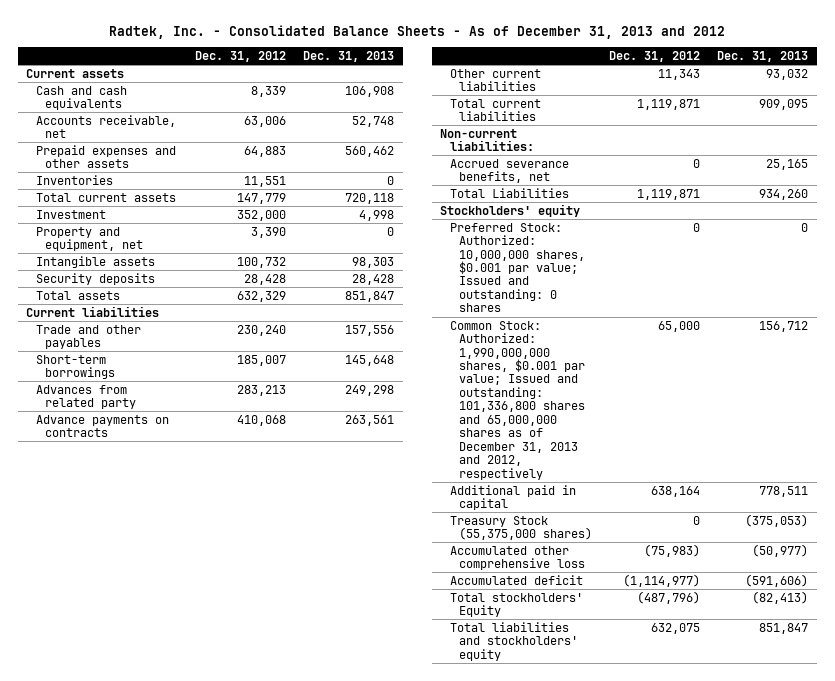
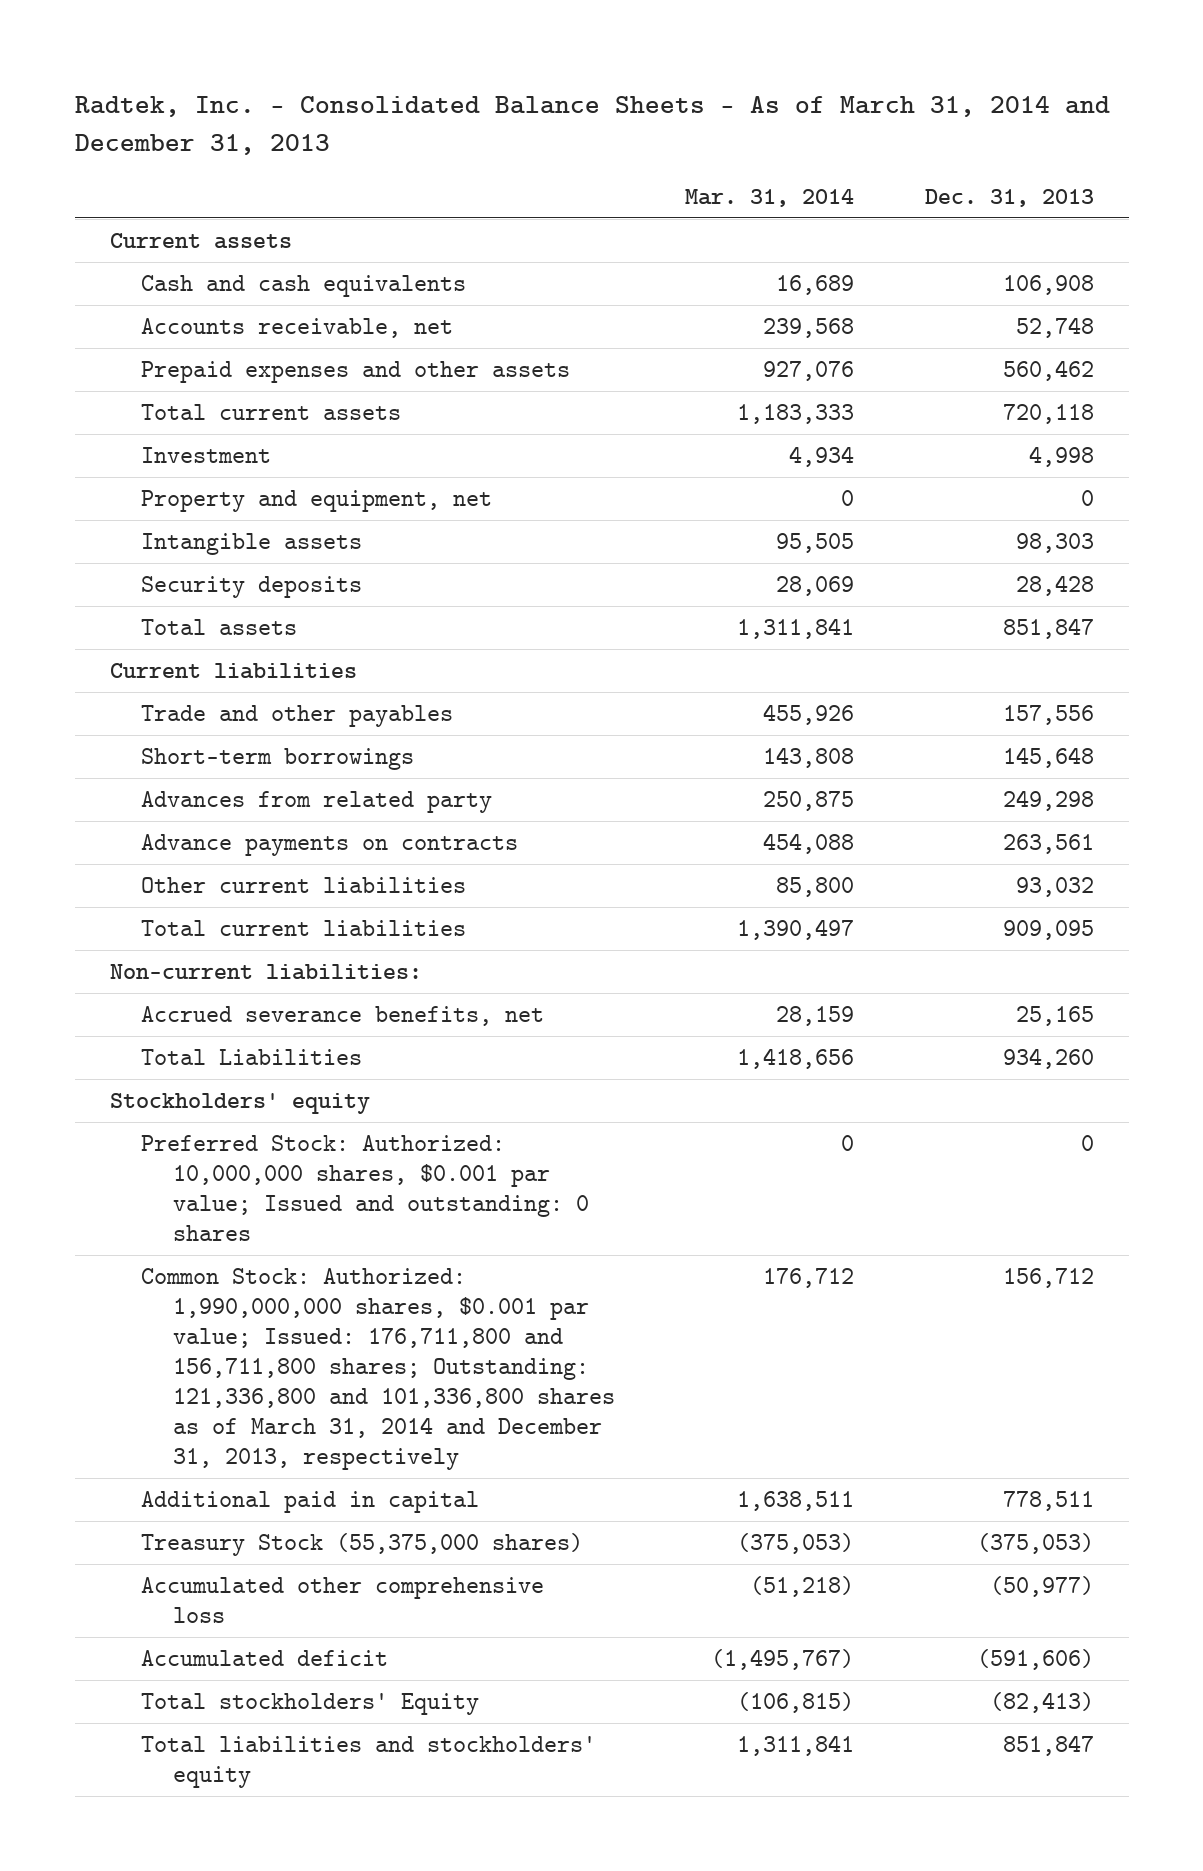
[109,24,726,39] Radtek, Inc. - Consolidated Balance Sheets - As of December 31, 2013 and 2012 -> [74,95,1110,155] Radtek, Inc. - Consolidated Balance Sheets - As of March 31, 2014 and December 31, 2013
[195,50,287,62] Dec. 31, 2012 -> none
none -> [685,188,855,207] Mar. 31, 2014
[35,174,113,185] Inventories -> none
[449,320,585,480] Common Stock: Authorized: 1,990,000,000 shares, $0.001 par value; Issued and outstanding: 101,336,800 shares and 65,000,000 shares as of December 31, 2013 and 2012, respectively -> [141,1267,615,1471] Common Stock: Authorized: 1,990,000,000 shares, $0.001 par value; Issued: 176,711,800 and 156,711,800 shares; Outstanding: 121,336,800 and 101,336,800 shares as of March 31, 2014 and December 31, 2013, respectively

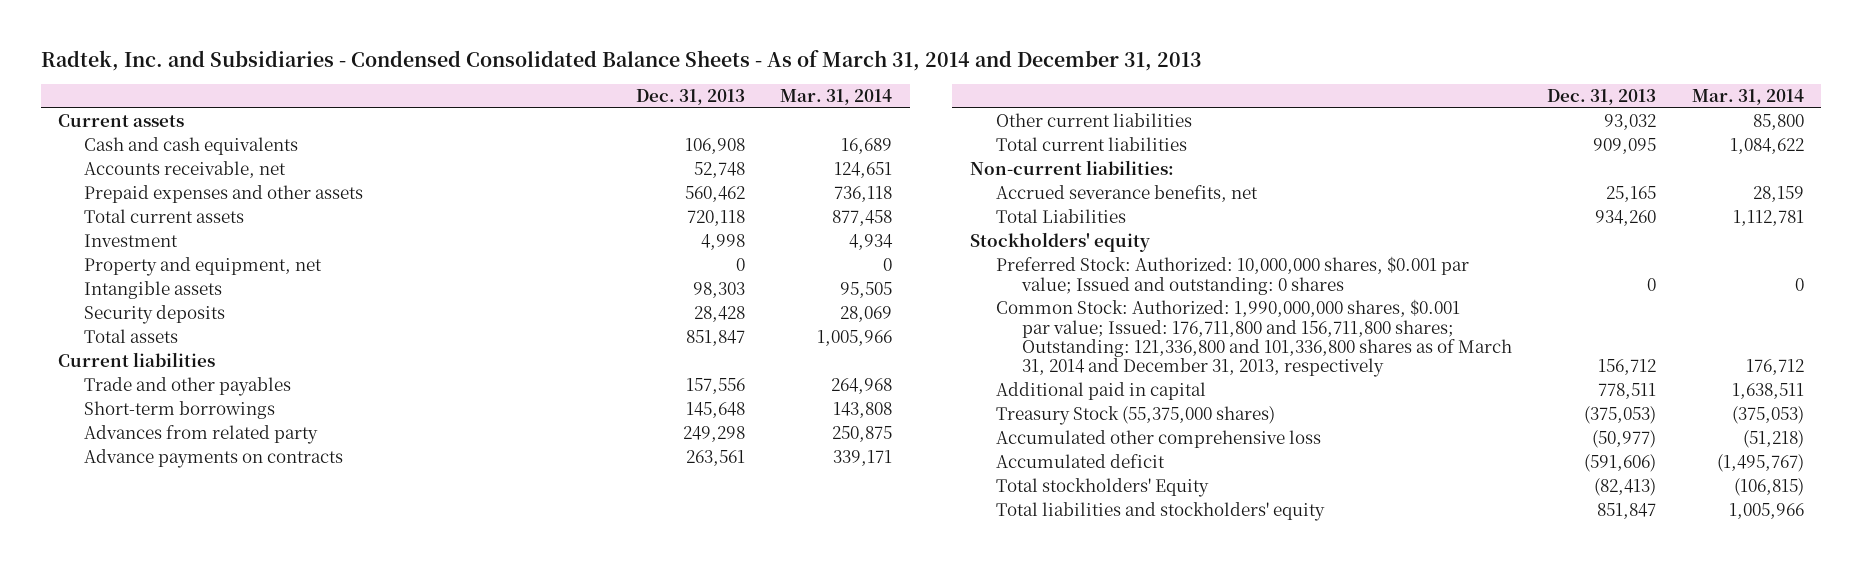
[74,95,1110,155] Radtek, Inc. - Consolidated Balance Sheets - As of March 31, 2014 and December 31, 2013 -> [40,49,1202,71] Radtek, Inc. and Subsidiaries - Condensed Consolidated Balance Sheets - As of March 31, 2014 and December 31, 2013
[763,317,855,338] 239,568 -> [834,162,893,179] 124,651
[763,360,855,381] 927,076 -> [834,186,893,203] 736,118
[737,403,855,424] 1,183,333 -> [832,210,893,227] 877,458
[737,617,855,639] 1,311,841 -> [817,330,893,347] 1,005,966
[763,703,855,725] 455,926 -> [831,378,893,395] 264,968
[763,832,855,854] 454,088 -> [833,450,893,467] 339,171
[737,918,855,940] 1,390,497 -> [1729,138,1804,155] 1,084,622
[737,1047,855,1069] 1,418,656 -> [1732,210,1804,227] 1,112,781
[737,1734,855,1756] 1,311,841 -> [1728,503,1804,520] 1,005,966

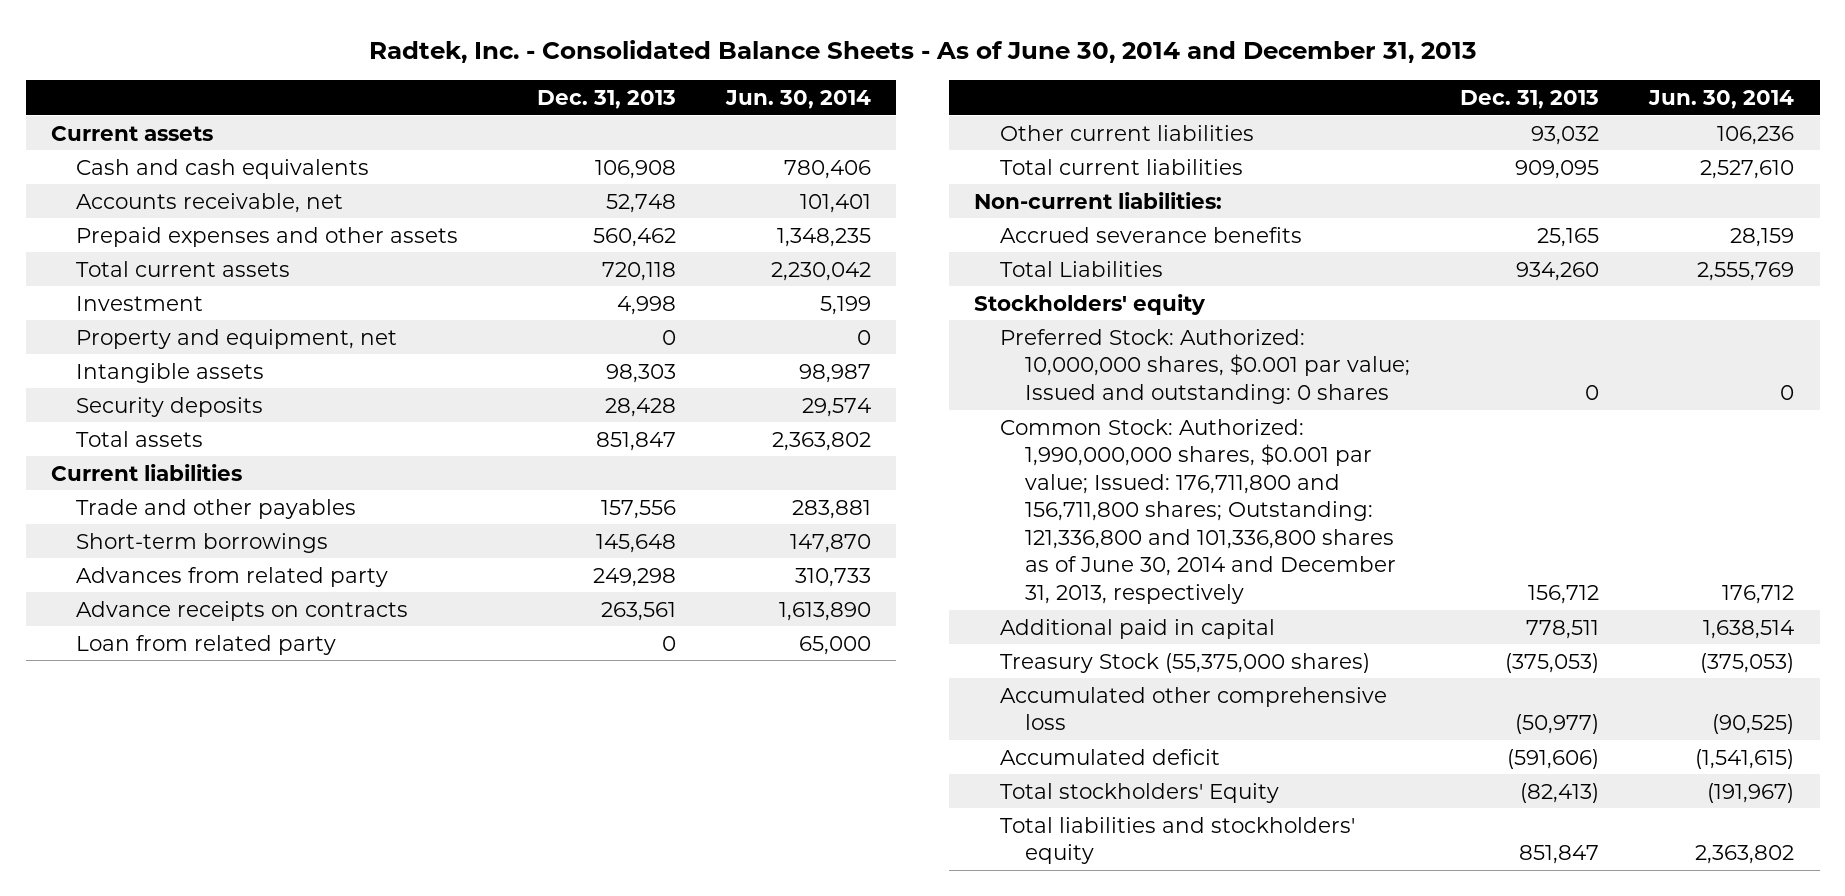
[40,49,1202,71] Radtek, Inc. and Subsidiaries - Condensed Consolidated Balance Sheets - As of March 31, 2014 and December 31, 2013 -> [368,39,1477,63] Radtek, Inc. - Consolidated Balance Sheets - As of June 30, 2014 and December 31, 2013
[780,88,893,105] Mar. 31, 2014 -> none
none -> [724,89,871,109] Jun. 30, 2014
[84,449,344,469] Advance payments on contracts -> [76,600,409,621] Advance receipts on contracts
none -> [76,634,337,655] Loan from related party
[995,185,1258,203] Accrued severance benefits, net -> [999,226,1302,243] Accrued severance benefits
[995,299,1512,378] Common Stock: Authorized: 1,990,000,000 shares, $0.001 par value; Issued: 176,711,800 and 156,711,800 shares; Outstanding: 121,336,800 and 101,336,800 shares as of March 31, 2014 and December 31, 2013, respectively -> [999,418,1397,605] Common Stock: Authorized: 1,990,000,000 shares, $0.001 par value; Issued: 176,711,800 and 156,711,800 shares; Outstanding: 121,336,800 and 101,336,800 shares as of June 30, 2014 and December 31, 2013, respectively

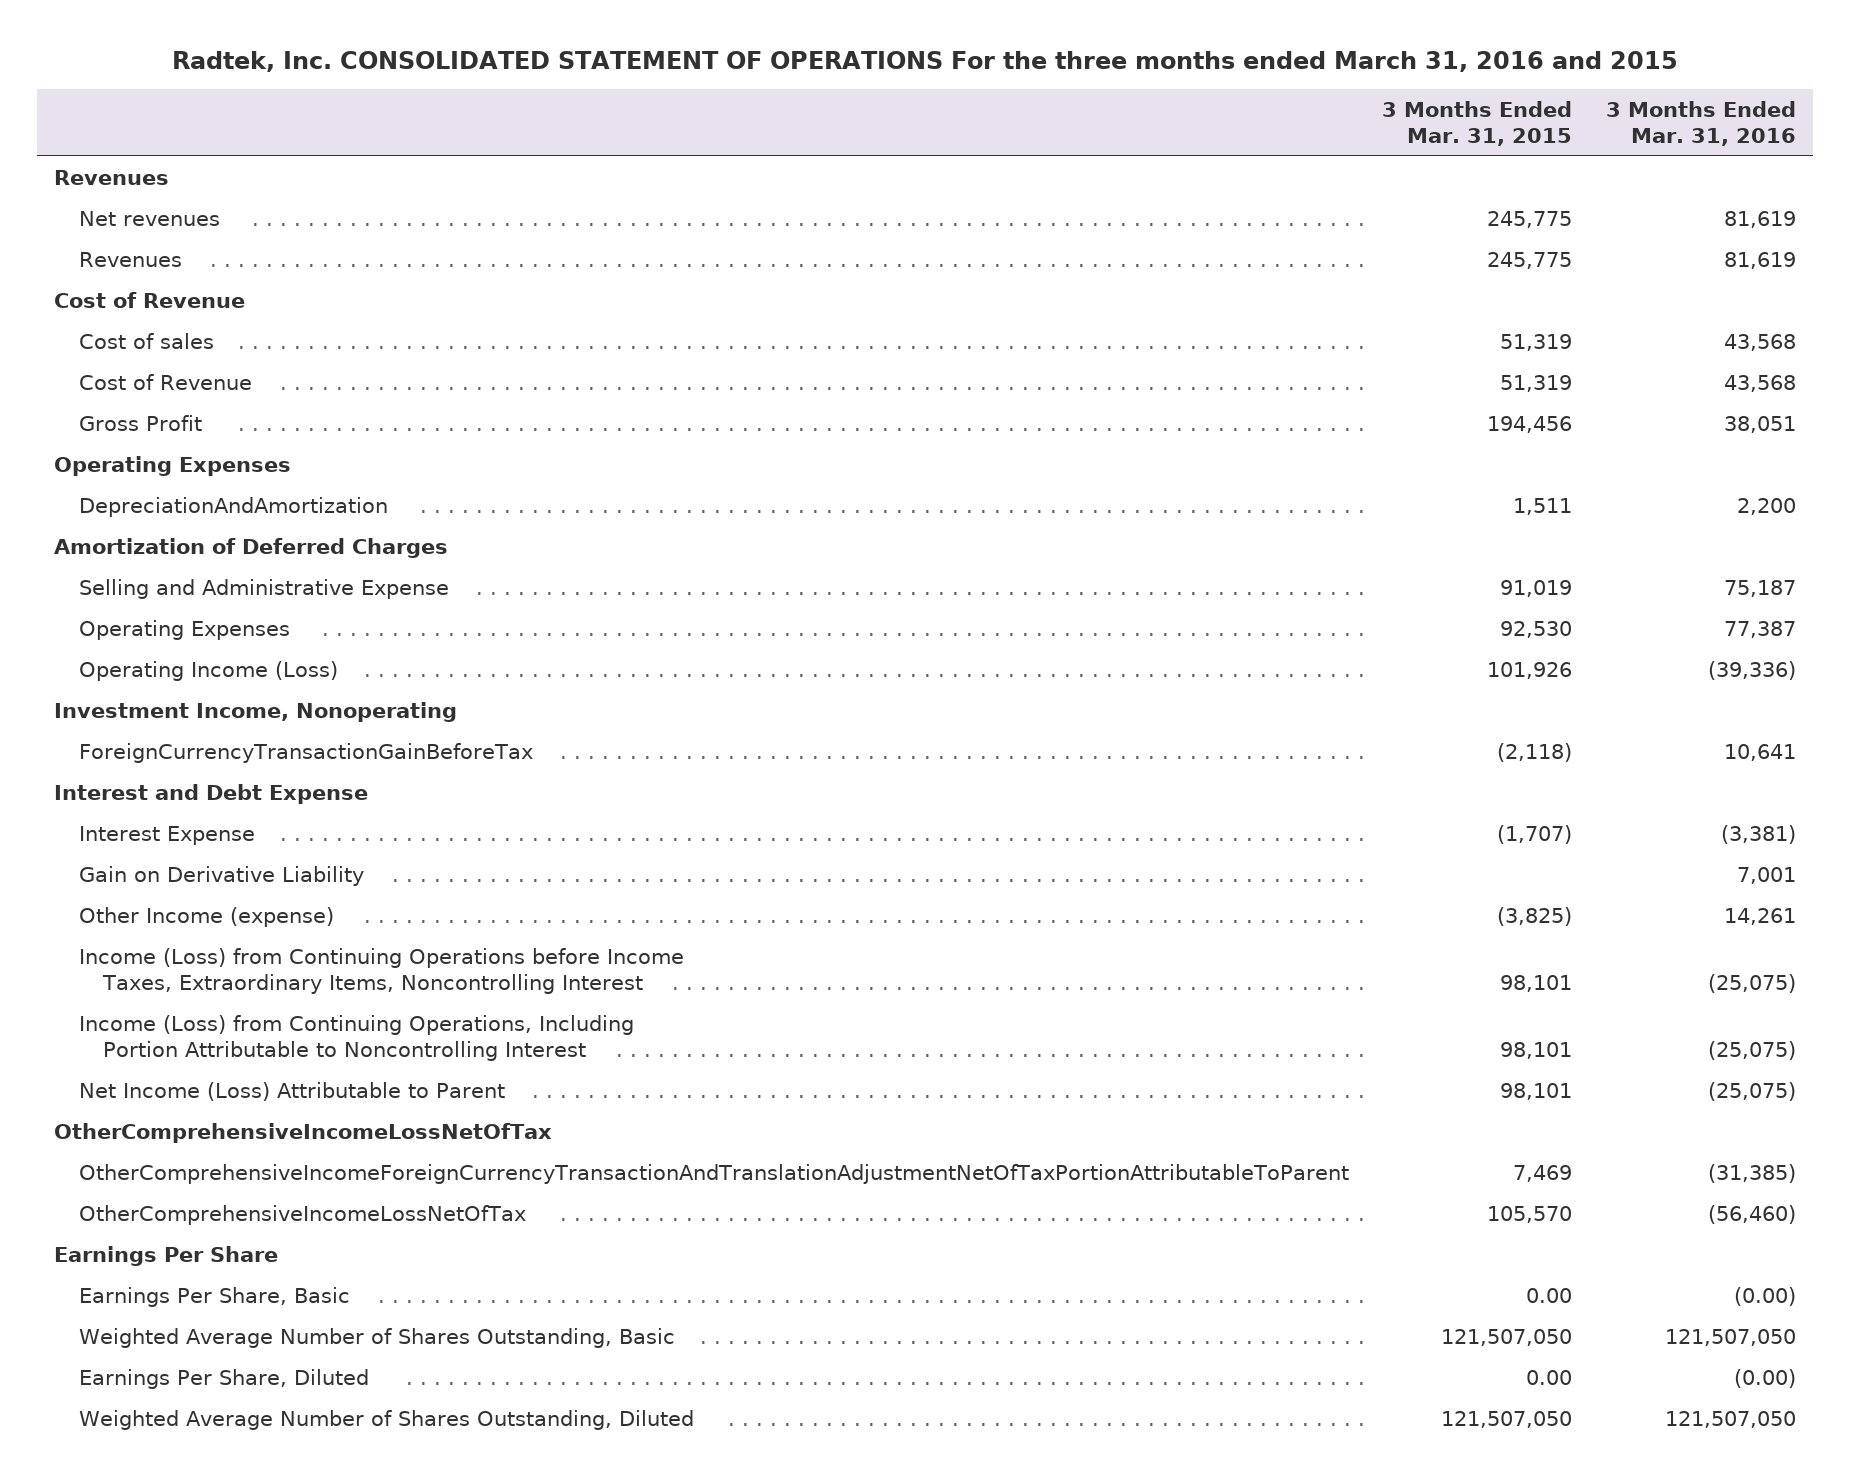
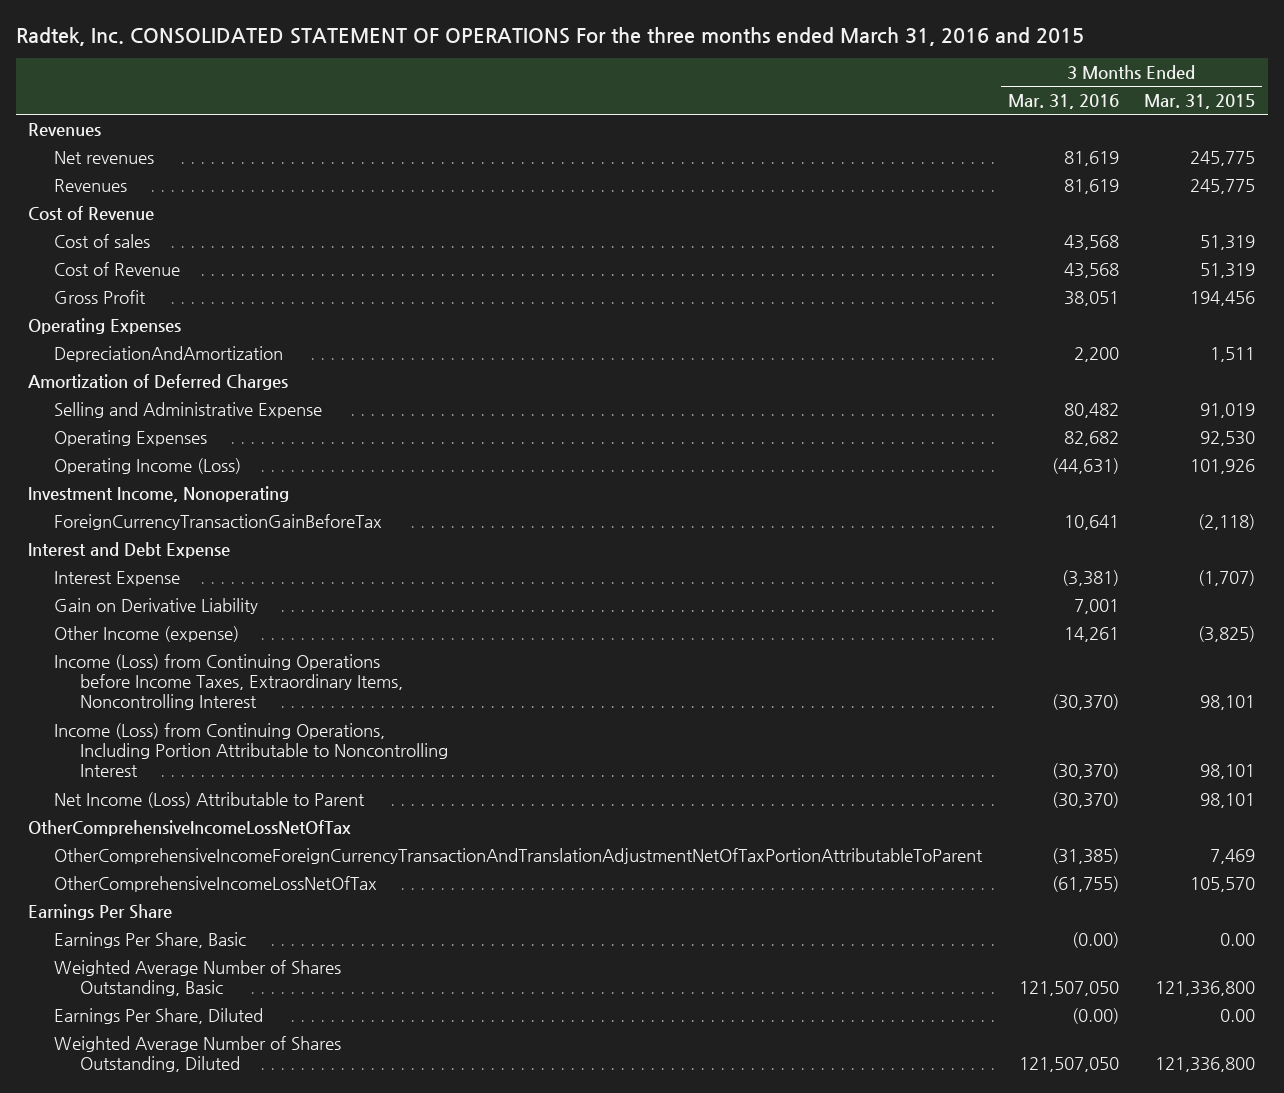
[1724,579,1797,597] 75,187 -> [1063,402,1119,418] 80,482
[1724,620,1797,638] 77,387 -> [1063,430,1119,446] 82,682
[1708,660,1797,680] (39,336) -> [1051,457,1119,474] (44,631)
[1708,973,1797,993] (25,075) -> [1051,694,1119,711] (30,370)
[1708,1040,1797,1060] (25,075) -> [1051,763,1119,780] (30,370)
[1708,1081,1797,1101] (25,075) -> [1051,791,1119,808] (30,370)
[1708,1204,1797,1224] (56,460) -> [1051,875,1119,892] (61,755)
[1441,1328,1573,1346] 121,507,050 -> [1155,981,1256,997] 121,336,800
[1441,1410,1573,1428] 121,507,050 -> [1155,1057,1256,1073] 121,336,800

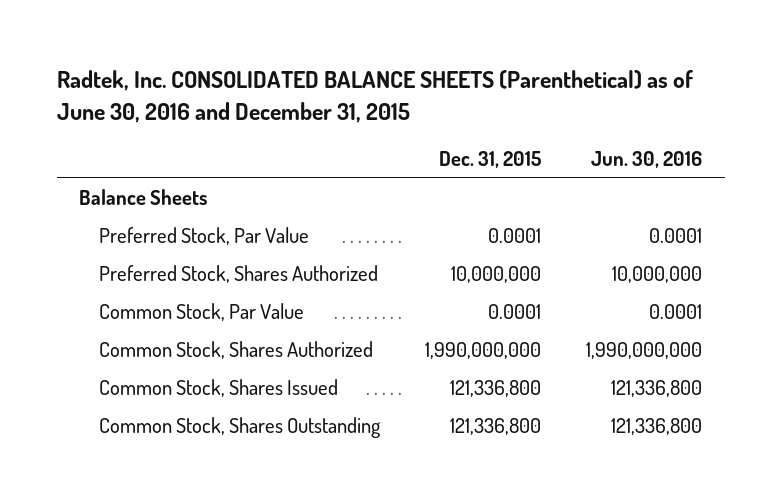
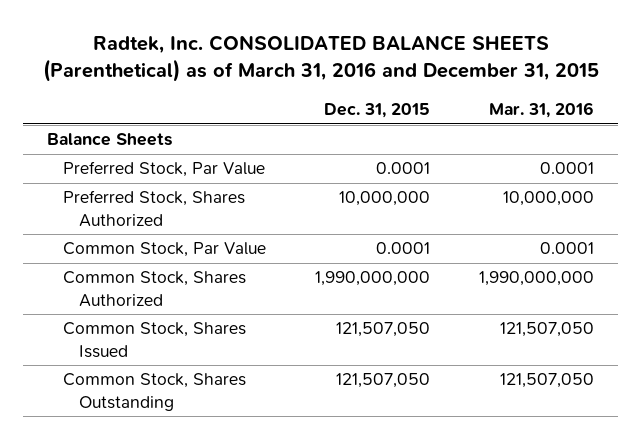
[56,70,693,123] Radtek, Inc. CONSOLIDATED BALANCE SHEETS (Parenthetical) as of June 30, 2016 and December 31, 2015 -> [42,34,599,83] Radtek, Inc. CONSOLIDATED BALANCE SHEETS (Parenthetical) as of March 31, 2016 and December 31, 2015
[591,151,703,169] Jun. 30, 2016 -> none
none -> [489,102,595,119] Mar. 31, 2016
[450,380,542,398] 121,336,800 -> [336,322,431,338] 121,507,050
[450,418,542,436] 121,336,800 -> [336,373,431,389] 121,507,050

